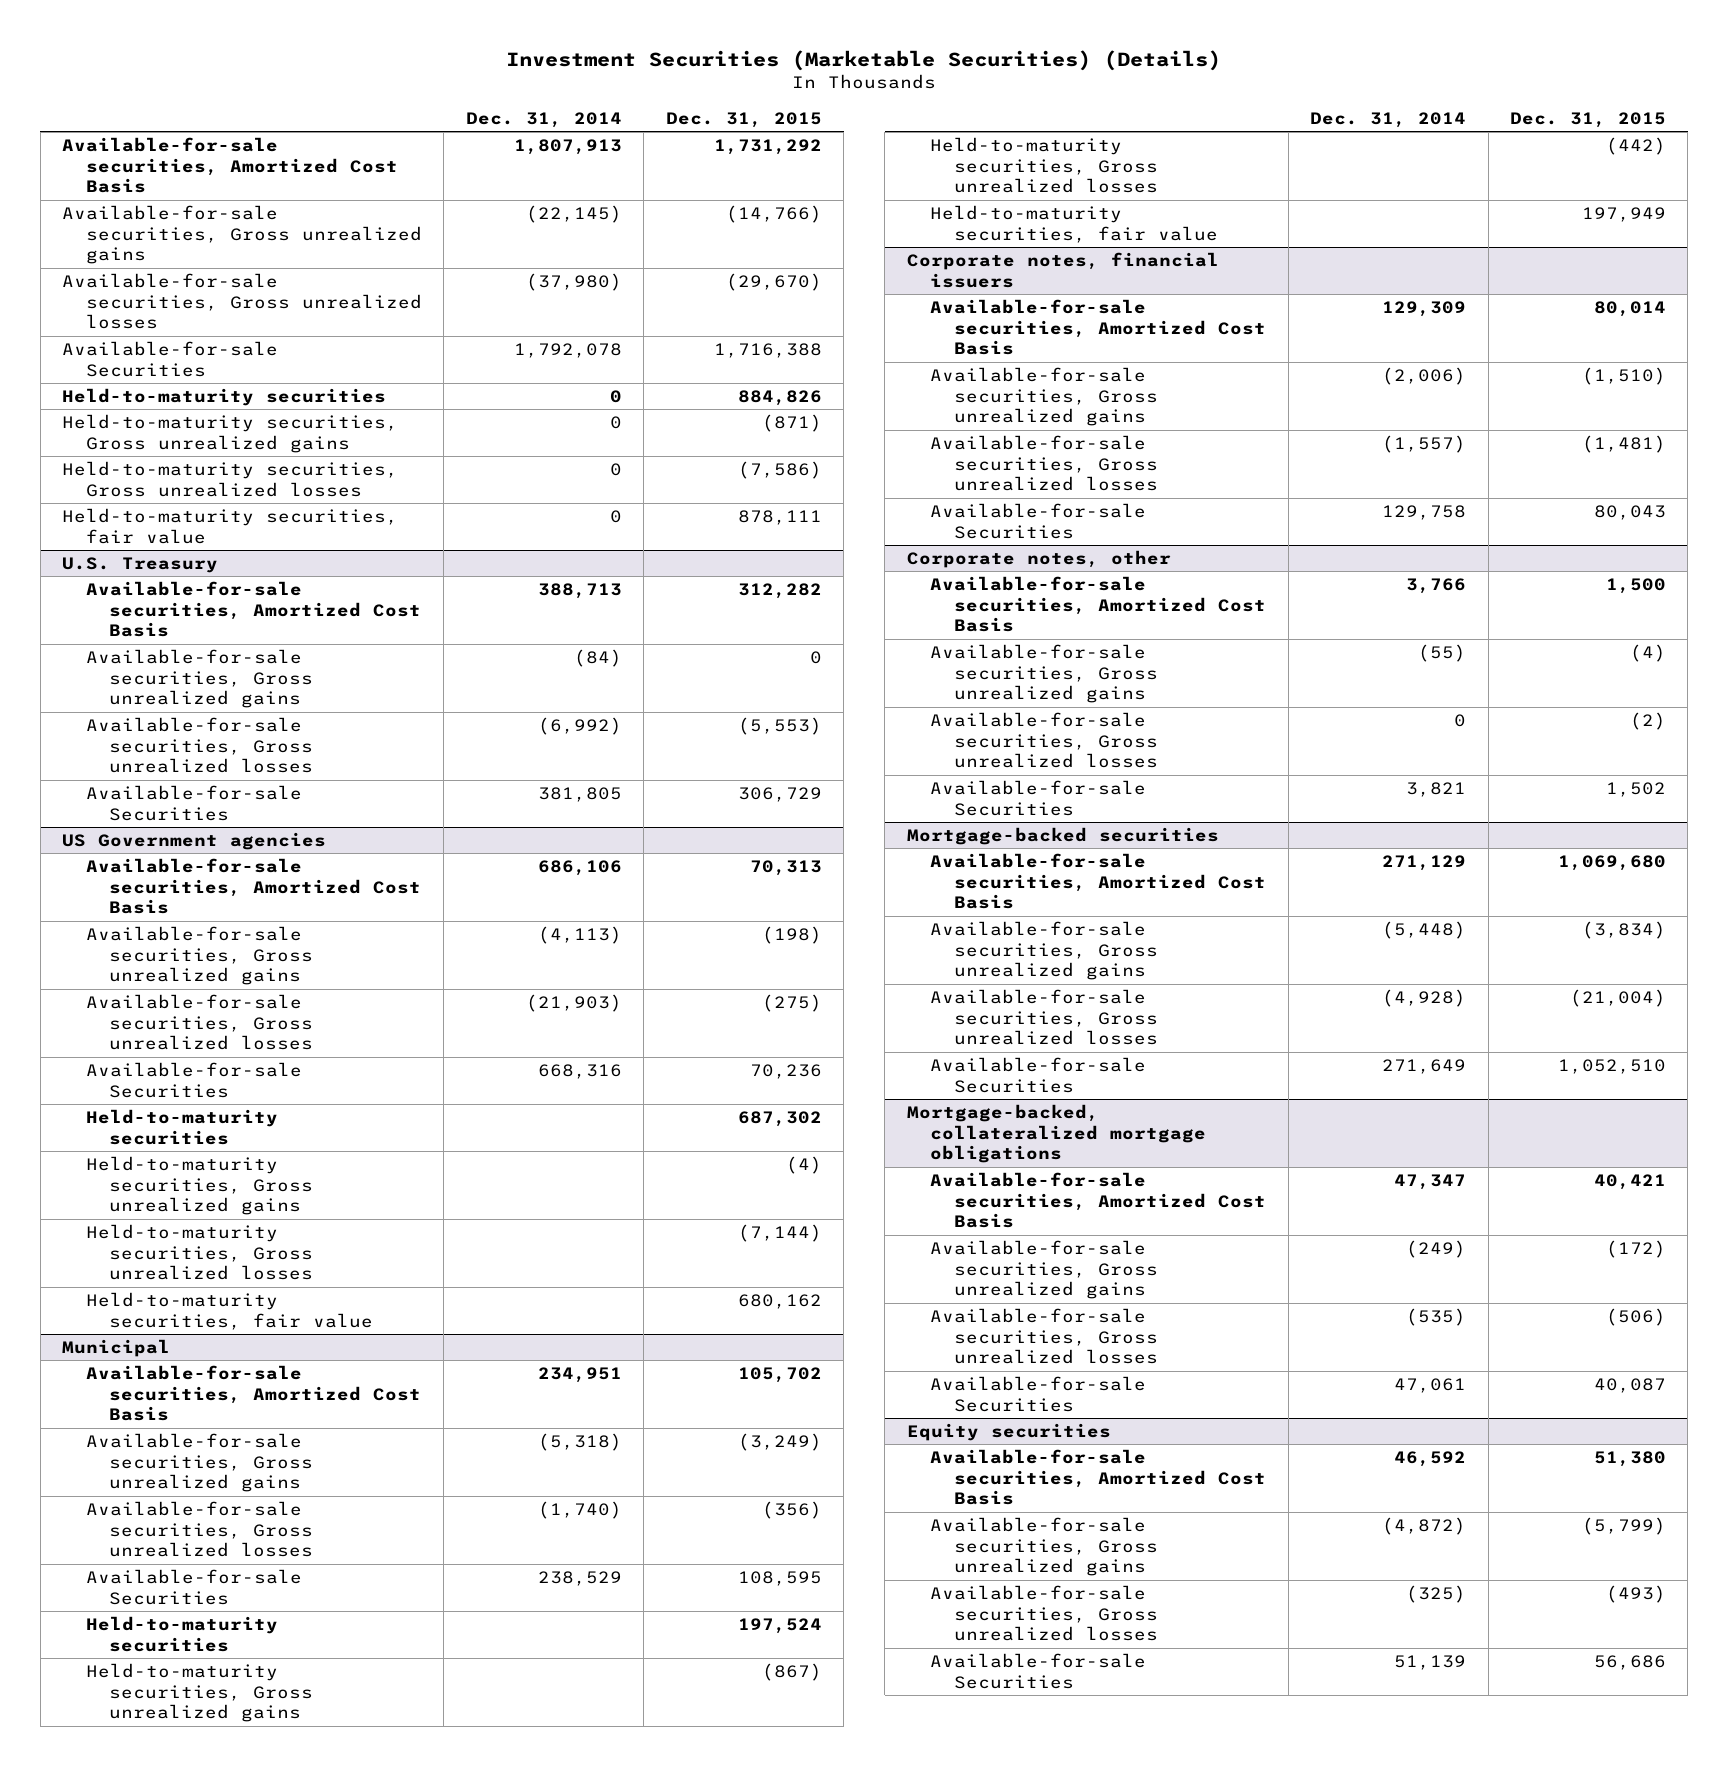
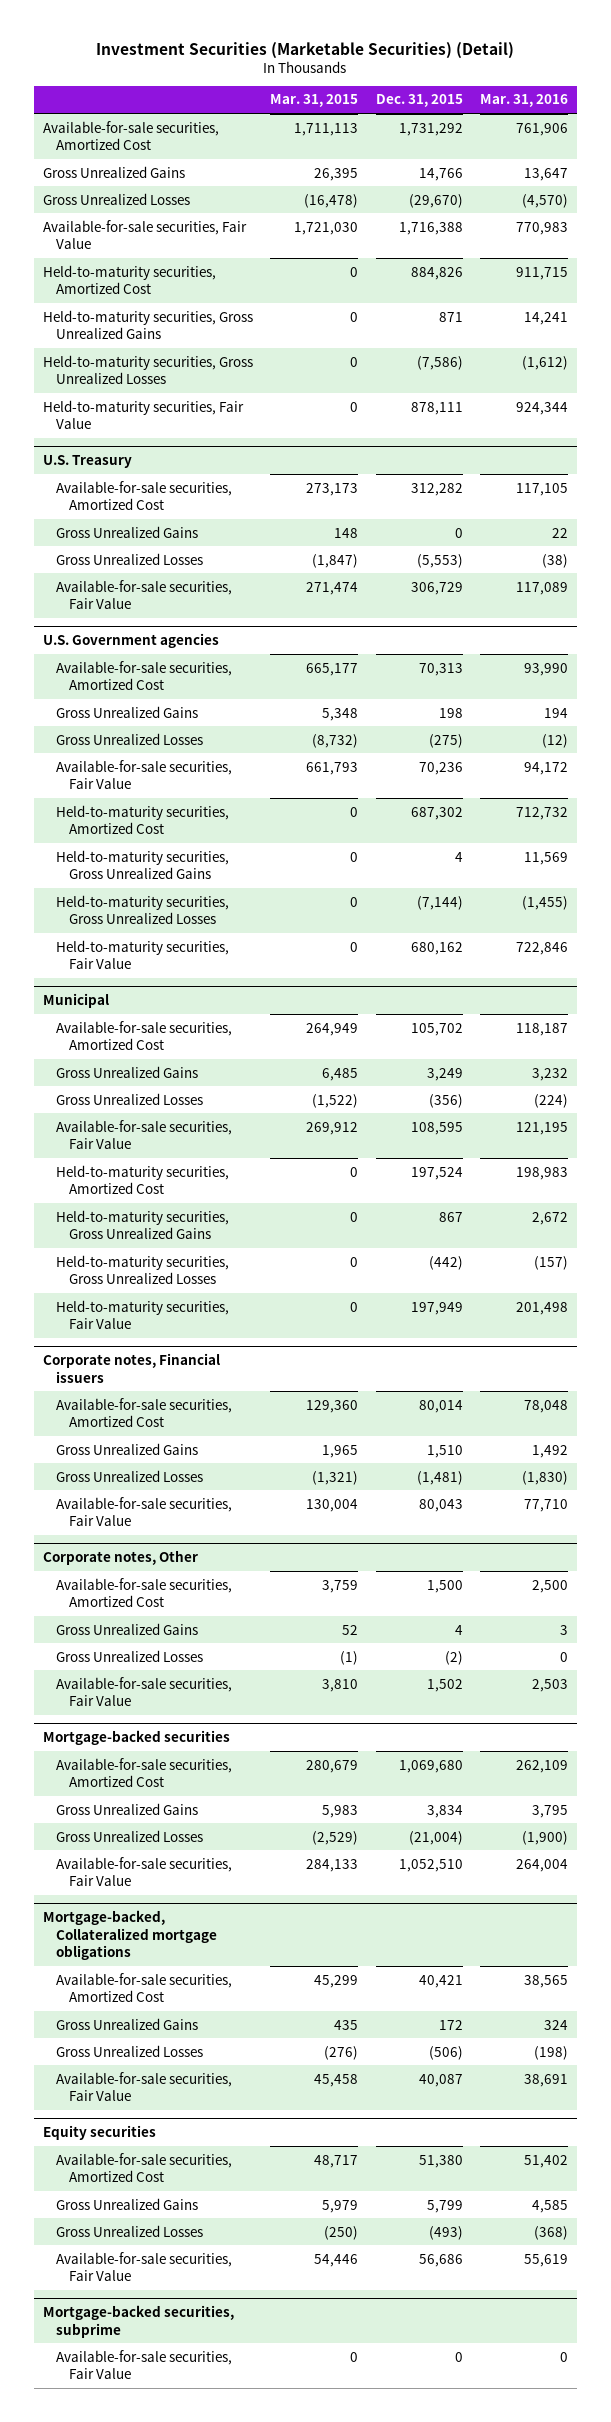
[506,50,1222,72] Investment Securities (Marketable Securities) (Details) -> [96,41,515,59] Investment Securities (Marketable Securities) (Detail)
[465,111,622,128] Dec. 31, 2014 -> none
none -> [270,94,359,108] Mar. 31, 2015
none -> [480,94,569,108] Mar. 31, 2016
[62,137,398,194] Available-for-sale securities, Amortized Cost Basis -> [42,120,219,150] Available-for-sale securities, Amortized Cost
[62,205,422,265] Available-for-sale securities, Gross unrealized gains -> [42,165,185,178] Gross Unrealized Gains
[725,205,822,224] (14,766) -> [418,167,463,181] 14,766
[62,273,422,330] Available-for-sale securities, Gross unrealized losses -> [42,192,190,205] Gross Unrealized Losses
[62,341,279,377] Available-for-sale Securities -> [42,219,247,249] Available-for-sale securities, Fair Value
[62,388,387,407] Held-to-maturity securities -> [42,264,216,294] Held-to-maturity securities, Amortized Cost
[62,414,399,453] Held-to-maturity securities, Gross unrealized gains -> [42,309,253,339] Held-to-maturity securities, Gross Unrealized Gains
[761,414,822,433] (871) -> [438,311,463,322] 871
[62,461,399,497] Held-to-maturity securities, Gross unrealized losses -> [42,354,253,384] Held-to-maturity securities, Gross Unrealized Losses
[62,508,399,544] Held-to-maturity securities, fair value -> [42,399,244,429] Held-to-maturity securities, Fair Value
[85,581,422,638] Available-for-sale securities, Amortized Cost Basis -> [55,480,232,510] Available-for-sale securities, Amortized Cost
[85,649,314,709] Available-for-sale securities, Gross unrealized gains -> [55,525,198,538] Gross Unrealized Gains
[85,717,314,774] Available-for-sale securities, Gross unrealized losses -> [55,552,203,565] Gross Unrealized Losses
[85,785,302,821] Available-for-sale Securities -> [55,579,232,609] Available-for-sale securities, Fair Value
[62,832,327,851] US Government agencies -> [42,633,219,649] U.S. Government agencies
[85,858,422,915] Available-for-sale securities, Amortized Cost Basis -> [55,660,232,690] Available-for-sale securities, Amortized Cost
[85,926,314,986] Available-for-sale securities, Gross unrealized gains -> [55,705,198,718] Gross Unrealized Gains
[761,926,822,945] (198) -> [438,707,463,718] 198
[85,994,314,1051] Available-for-sale securities, Gross unrealized losses -> [55,732,203,745] Gross Unrealized Losses
[85,1062,302,1098] Available-for-sale Securities -> [55,759,232,789] Available-for-sale securities, Fair Value
[85,1109,278,1145] Held-to-maturity securities -> [55,804,229,834] Held-to-maturity securities, Amortized Cost
[85,1156,314,1216] Held-to-maturity securities, Gross unrealized gains -> [55,849,229,879] Held-to-maturity securities, Gross Unrealized Gains
[785,1156,822,1175] (4) -> [454,851,463,862] 4
[85,1224,314,1281] Held-to-maturity securities, Gross unrealized losses -> [55,894,229,924] Held-to-maturity securities, Gross Unrealized Losses
[85,1292,374,1330] Held-to-maturity securities, fair value -> [55,939,229,969] Held-to-maturity securities, Fair Value
[85,1365,422,1422] Available-for-sale securities, Amortized Cost Basis -> [55,1020,232,1050] Available-for-sale securities, Amortized Cost
[85,1433,314,1493] Available-for-sale securities, Gross unrealized gains -> [55,1065,198,1078] Gross Unrealized Gains
[737,1433,822,1452] (3,249) -> [426,1067,463,1081] 3,249
[85,1501,314,1558] Available-for-sale securities, Gross unrealized losses -> [55,1092,203,1105] Gross Unrealized Losses
[85,1569,302,1605] Available-for-sale Securities -> [55,1119,232,1149] Available-for-sale securities, Fair Value
[85,1616,278,1652] Held-to-maturity securities -> [55,1164,229,1194] Held-to-maturity securities, Amortized Cost
[85,1663,314,1723] Held-to-maturity securities, Gross unrealized gains -> [55,1209,229,1239] Held-to-maturity securities, Gross Unrealized Gains
[761,1663,822,1682] (867) -> [438,1211,463,1222] 867
[930,137,1158,194] Held-to-maturity securities, Gross unrealized losses -> [55,1254,229,1284] Held-to-maturity securities, Gross Unrealized Losses
[930,205,1218,243] Held-to-maturity securities, fair value -> [55,1299,229,1329] Held-to-maturity securities, Fair Value
[906,252,1219,288] Corporate notes, financial issuers -> [42,1353,220,1383] Corporate notes, Financial issuers
[930,299,1266,356] Available-for-sale securities, Amortized Cost Basis -> [55,1397,232,1427] Available-for-sale securities, Amortized Cost
[930,367,1158,427] Available-for-sale securities, Gross unrealized gains -> [55,1442,198,1455] Gross Unrealized Gains
[1582,367,1667,386] (1,510) -> [426,1444,463,1458] 1,510
[930,435,1158,492] Available-for-sale securities, Gross unrealized losses -> [55,1469,203,1482] Gross Unrealized Losses
[930,503,1147,539] Available-for-sale Securities -> [55,1496,232,1526] Available-for-sale securities, Fair Value
[906,550,1171,569] Corporate notes, other -> [42,1550,198,1566] Corporate notes, Other
[930,576,1266,633] Available-for-sale securities, Amortized Cost Basis -> [55,1577,232,1607] Available-for-sale securities, Amortized Cost
[930,644,1158,704] Available-for-sale securities, Gross unrealized gains -> [55,1622,198,1635] Gross Unrealized Gains
[1630,644,1667,663] (4) -> [454,1624,463,1635] 4
[930,712,1158,769] Available-for-sale securities, Gross unrealized losses -> [55,1649,203,1662] Gross Unrealized Losses
[930,780,1147,816] Available-for-sale Securities -> [55,1676,232,1706] Available-for-sale securities, Fair Value
[930,853,1266,910] Available-for-sale securities, Amortized Cost Basis -> [55,1757,232,1787] Available-for-sale securities, Amortized Cost
[930,921,1158,981] Available-for-sale securities, Gross unrealized gains -> [55,1802,198,1815] Gross Unrealized Gains
[1582,921,1667,940] (3,834) -> [426,1804,463,1818] 3,834
[930,989,1158,1046] Available-for-sale securities, Gross unrealized losses -> [55,1829,203,1842] Gross Unrealized Losses
[930,1057,1147,1093] Available-for-sale Securities -> [55,1856,232,1886] Available-for-sale securities, Fair Value
[906,1104,1207,1164] Mortgage-backed, collateralized mortgage obligations -> [42,1910,217,1960] Mortgage-backed, Collateralized mortgage obligations
[930,1172,1266,1229] Available-for-sale securities, Amortized Cost Basis -> [55,1972,232,2002] Available-for-sale securities, Amortized Cost
[930,1240,1158,1300] Available-for-sale securities, Gross unrealized gains -> [55,2017,198,2030] Gross Unrealized Gains
[1606,1240,1667,1259] (172) -> [438,2019,463,2030] 172
[930,1308,1158,1365] Available-for-sale securities, Gross unrealized losses -> [55,2044,203,2057] Gross Unrealized Losses
[930,1376,1147,1412] Available-for-sale Securities -> [55,2071,232,2101] Available-for-sale securities, Fair Value
[930,1449,1266,1506] Available-for-sale securities, Amortized Cost Basis -> [55,2152,232,2182] Available-for-sale securities, Amortized Cost
[930,1517,1158,1577] Available-for-sale securities, Gross unrealized gains -> [55,2197,198,2210] Gross Unrealized Gains
[1582,1517,1667,1536] (5,799) -> [426,2199,463,2213] 5,799
[930,1585,1158,1642] Available-for-sale securities, Gross unrealized losses -> [55,2224,203,2237] Gross Unrealized Losses
[930,1653,1147,1689] Available-for-sale Securities -> [55,2251,232,2281] Available-for-sale securities, Fair Value
none -> [42,2305,234,2338] Mortgage-backed securities, subprime
none -> [55,2349,232,2379] Available-for-sale securities, Fair Value

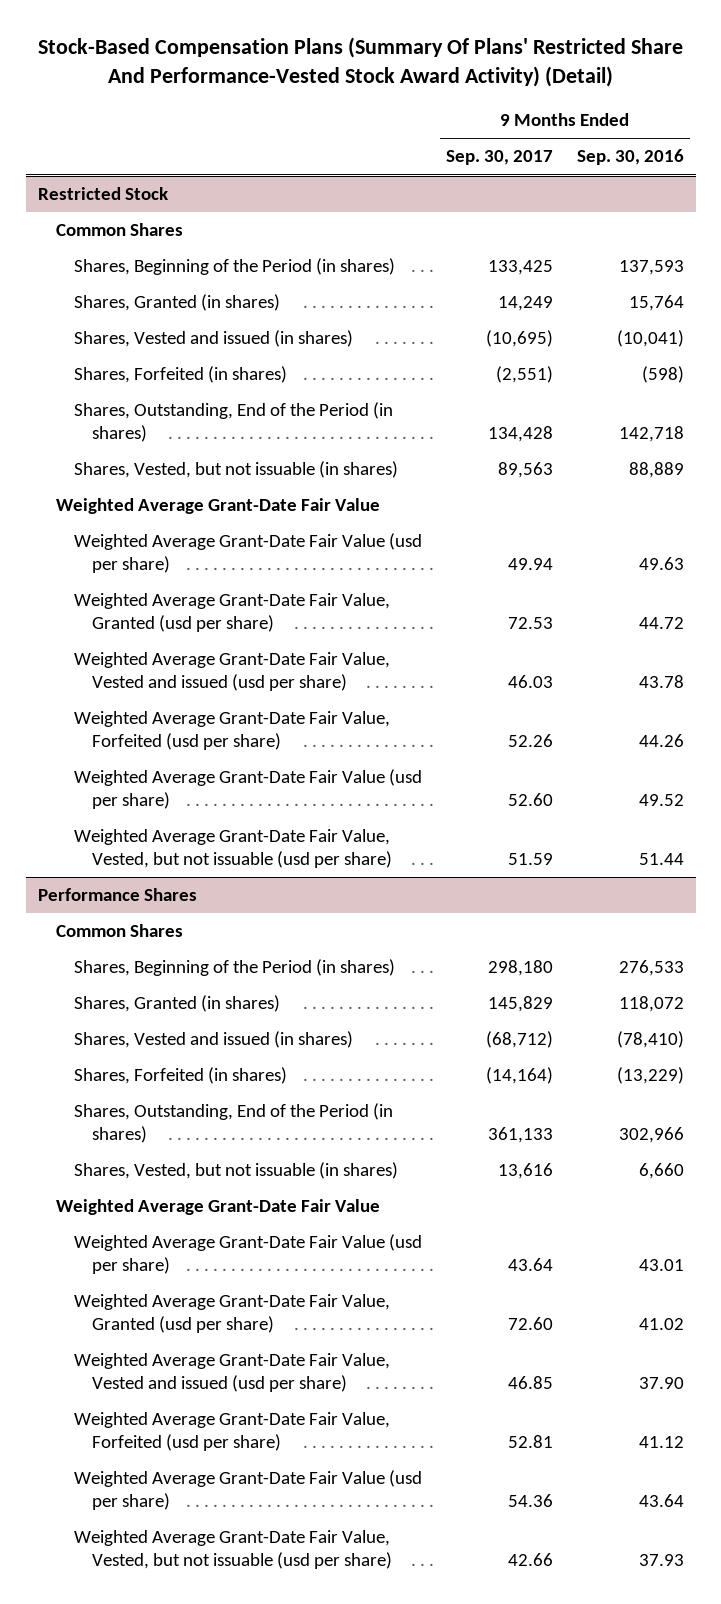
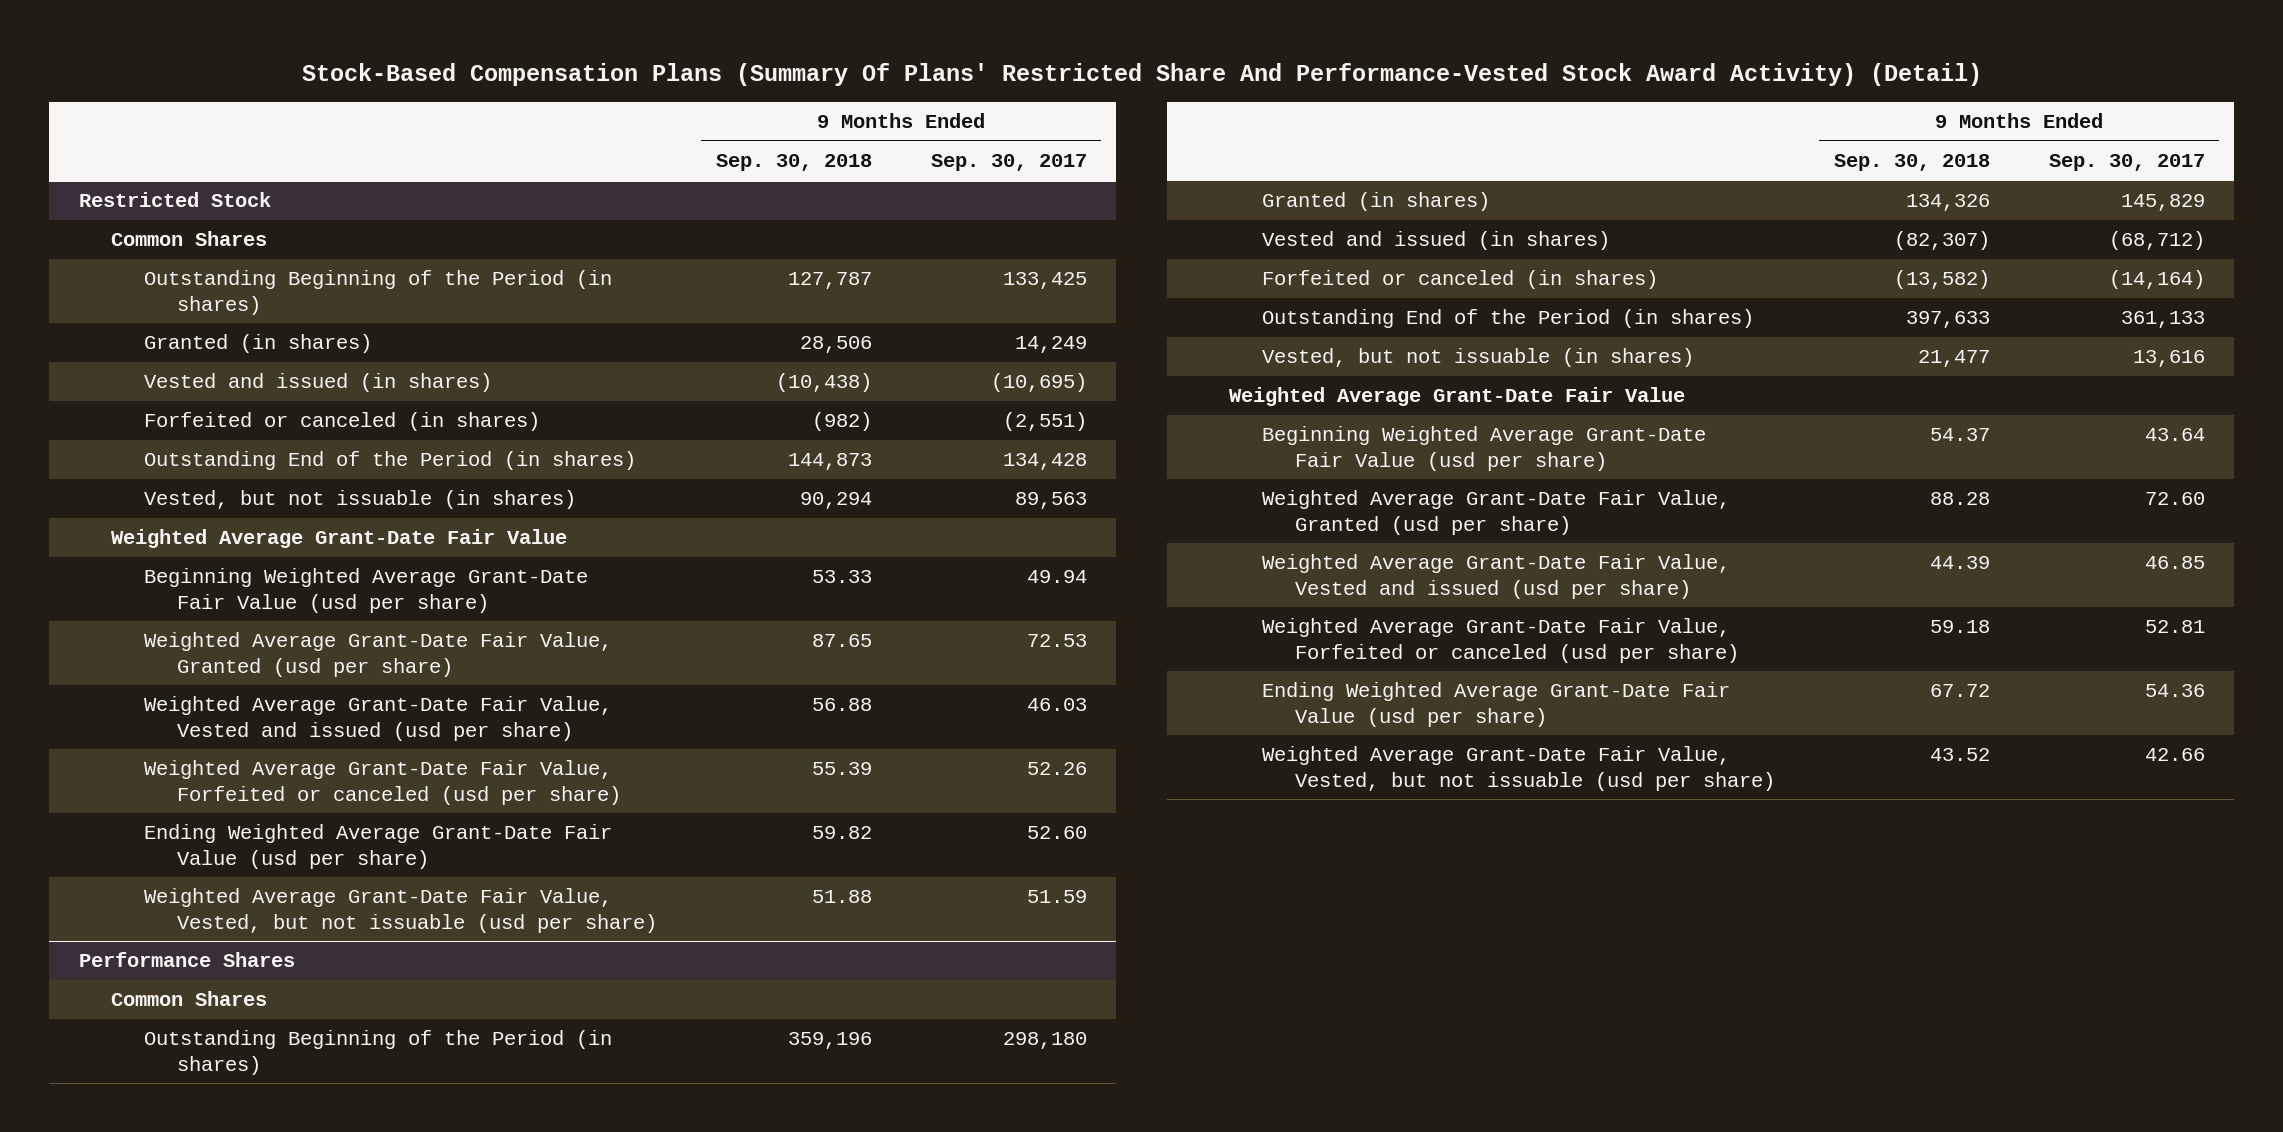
[576,149,684,166] Sep. 30, 2016 -> none
none -> [715,154,872,172] Sep. 30, 2018
[73,258,395,276] Shares, Beginning of the Period (in shares) -> [144,270,613,315] Outstanding Beginning of the Period (in shares)
[73,294,280,312] Shares, Granted (in shares) -> [144,334,373,354] Granted (in shares)
[73,330,353,348] Shares, Vested and issued (in shares) -> [144,373,493,393] Vested and issued (in shares)
[73,366,287,384] Shares, Forfeited (in shares) -> [144,412,541,432] Forfeited or canceled (in shares)
[73,402,393,442] Shares, Outstanding, End of the Period (in shares) -> [144,451,637,471] Outstanding End of the Period (in shares)
[73,461,398,479] Shares, Vested, but not issuable (in shares) -> [144,490,577,510] Vested, but not issuable (in shares)
[73,533,422,573] Weighted Average Grant-Date Fair Value (usd per share) -> [144,568,589,613] Beginning Weighted Average Grant-Date Fair Value (usd per share)
[73,711,390,750] Weighted Average Grant-Date Fair Value, Forfeited (usd per share) -> [144,760,621,805] Weighted Average Grant-Date Fair Value, Forfeited or canceled (usd per share)
[73,769,422,809] Weighted Average Grant-Date Fair Value (usd per share) -> [144,824,613,869] Ending Weighted Average Grant-Date Fair Value (usd per share)
[73,959,395,977] Shares, Beginning of the Period (in shares) -> [144,1030,613,1075] Outstanding Beginning of the Period (in shares)
[73,995,280,1013] Shares, Granted (in shares) -> [1262,192,1491,212] Granted (in shares)
[73,1031,353,1049] Shares, Vested and issued (in shares) -> [1262,231,1611,251] Vested and issued (in shares)
[73,1067,287,1085] Shares, Forfeited (in shares) -> [1262,270,1659,290] Forfeited or canceled (in shares)
[73,1103,393,1143] Shares, Outstanding, End of the Period (in shares) -> [1262,309,1755,329] Outstanding End of the Period (in shares)
[73,1162,398,1180] Shares, Vested, but not issuable (in shares) -> [1262,348,1695,368] Vested, but not issuable (in shares)
[73,1234,422,1274] Weighted Average Grant-Date Fair Value (usd per share) -> [1262,426,1707,471] Beginning Weighted Average Grant-Date Fair Value (usd per share)
[73,1412,390,1451] Weighted Average Grant-Date Fair Value, Forfeited (usd per share) -> [1262,618,1739,663] Weighted Average Grant-Date Fair Value, Forfeited or canceled (usd per share)
[73,1470,422,1510] Weighted Average Grant-Date Fair Value (usd per share) -> [1262,682,1731,727] Ending Weighted Average Grant-Date Fair Value (usd per share)

